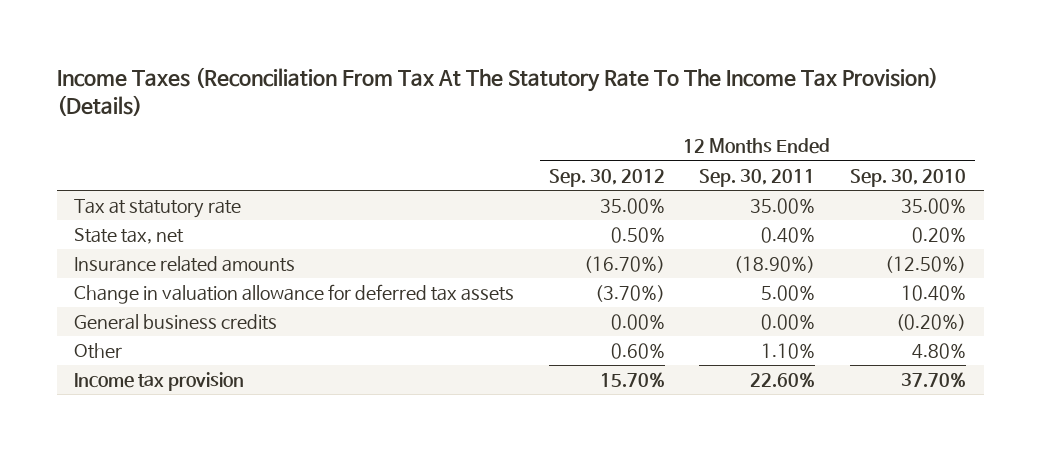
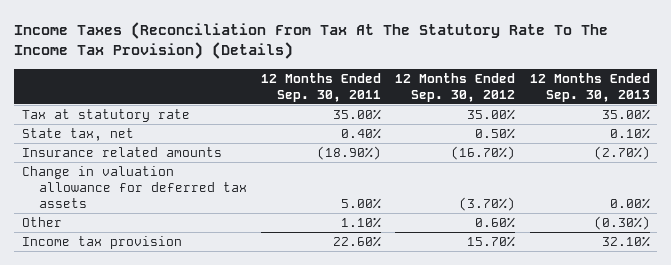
[850,168,967,187] Sep. 30, 2010 -> none
none -> [529,72,650,102] 12 Months Ended Sep. 30, 2013
[73,314,277,331] General business credits -> none

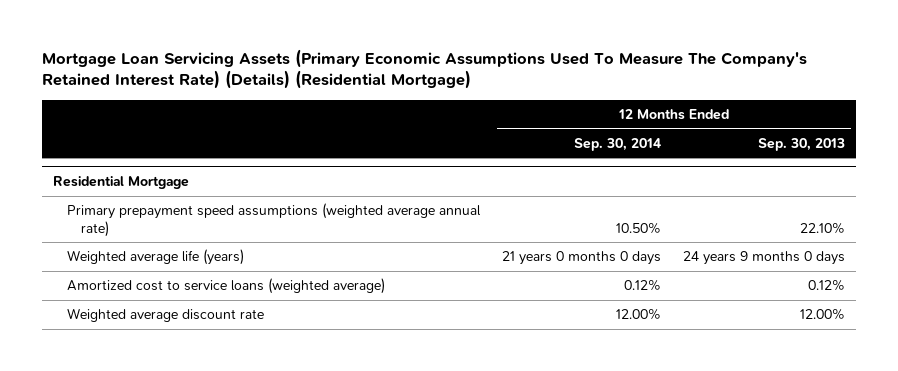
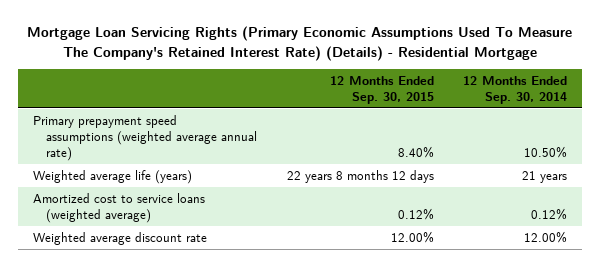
[41,48,807,90] Mortgage Loan Servicing Assets (Primary Economic Assumptions Used To Measure The Company's Retained Interest Rate) (Details) (Residential Mortgage) -> [27,26,573,61] Mortgage Loan Servicing Rights (Primary Economic Assumptions Used To Measure The Company's Retained Interest Rate) (Details) - Residential Mortgage
[758,137,846,151] Sep. 30, 2013 -> none
none -> [329,75,434,104] 12 Months Ended Sep. 30, 2015
[52,176,189,190] Residential Mortgage -> none
[502,251,662,266] 21 years 0 months 0 days -> [522,170,568,183] 21 years

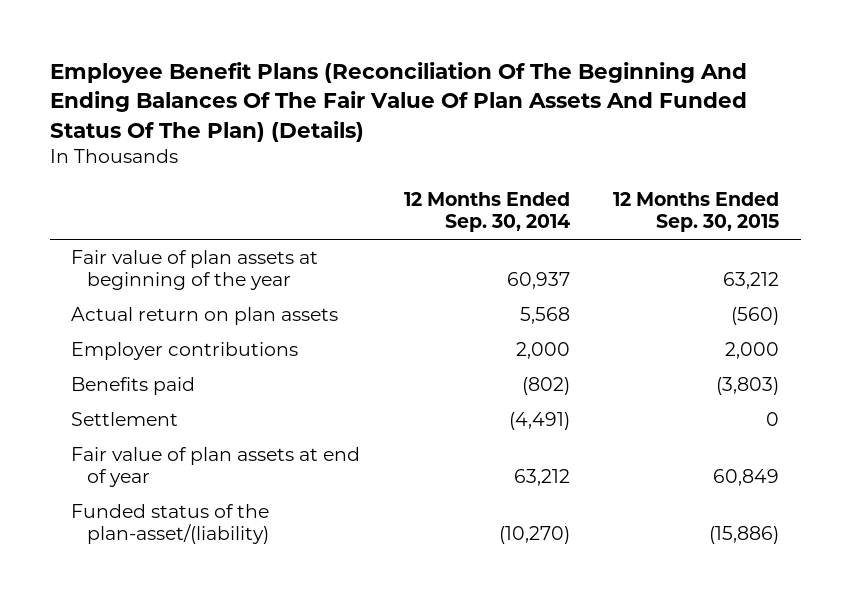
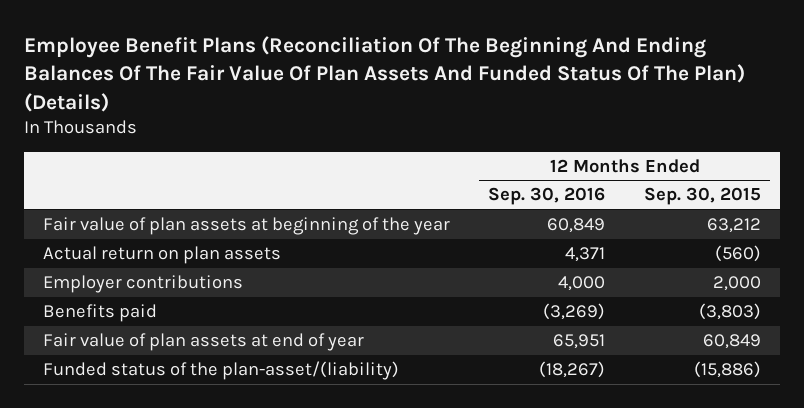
[403,192,570,233] 12 Months Ended Sep. 30, 2014 -> none
none -> [488,187,606,206] Sep. 30, 2016
[71,412,179,427] Settlement -> none

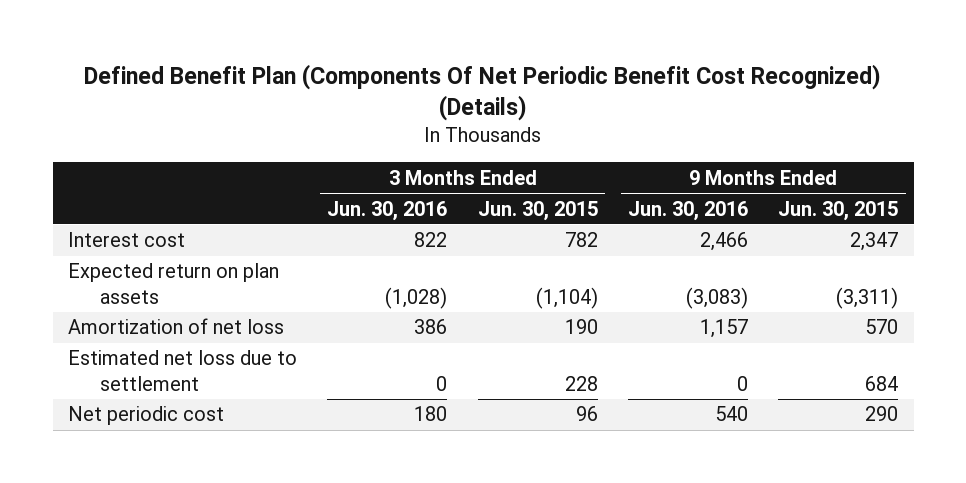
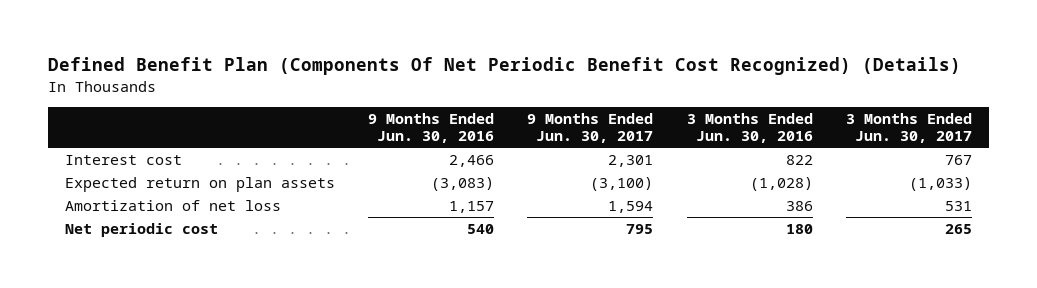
[477,200,598,221] Jun. 30, 2015 -> none
[778,200,899,221] Jun. 30, 2015 -> none
none -> [527,112,654,144] 9 Months Ended Jun. 30, 2017
none -> [846,112,973,144] 3 Months Ended Jun. 30, 2017
[68,350,298,391] Estimated net loss due to settlement -> none

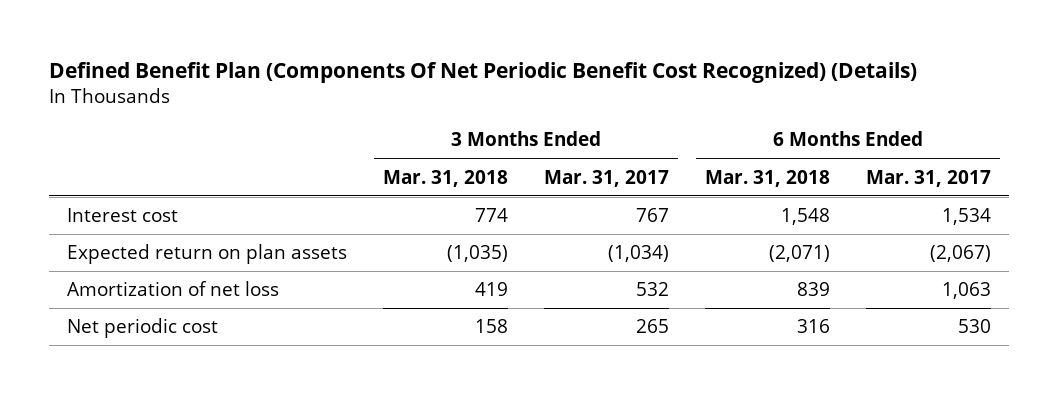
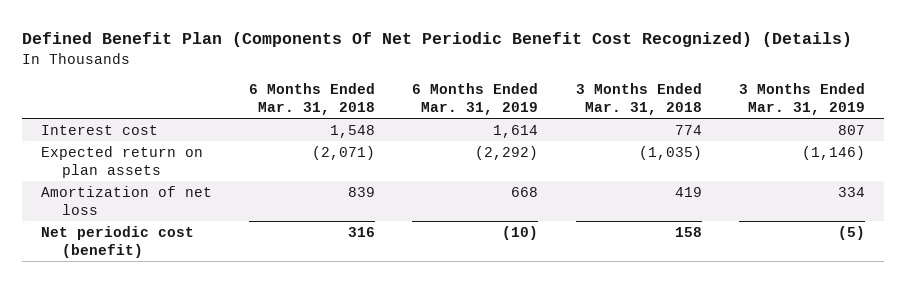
[544,169,670,187] Mar. 31, 2017 -> none
[865,169,991,187] Mar. 31, 2017 -> none
none -> [412,83,539,115] 6 Months Ended Mar. 31, 2019
none -> [738,83,865,115] 3 Months Ended Mar. 31, 2019
[67,318,219,339] Net periodic cost -> [40,225,194,258] Net periodic cost (benefit)

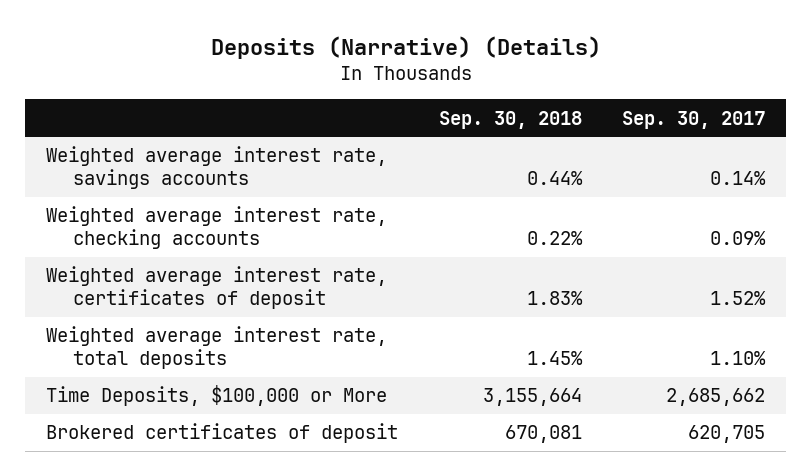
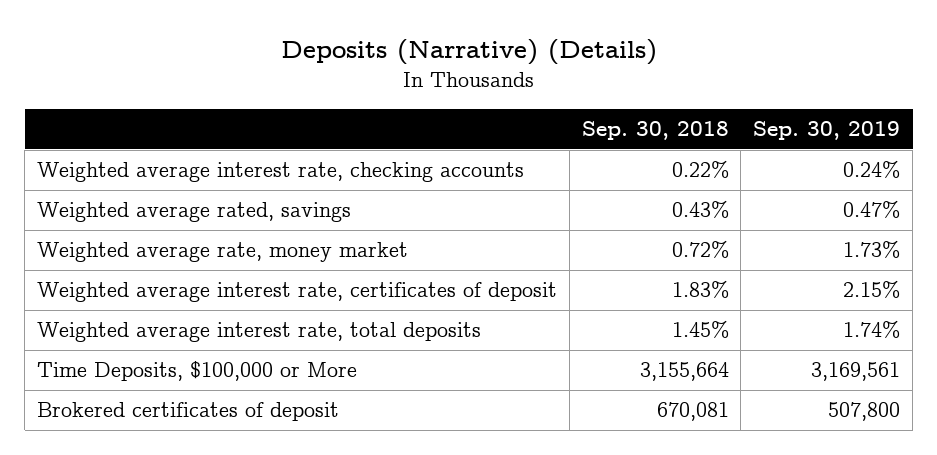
[622,110,766,129] Sep. 30, 2017 -> none
none -> [753,121,901,141] Sep. 30, 2019
[45,146,387,189] Weighted average interest rate, savings accounts -> none
none -> [37,202,352,223] Weighted average rated, savings
none -> [37,242,409,263] Weighted average rate, money market

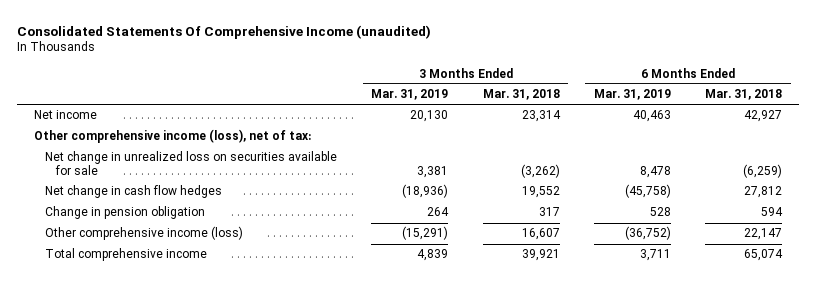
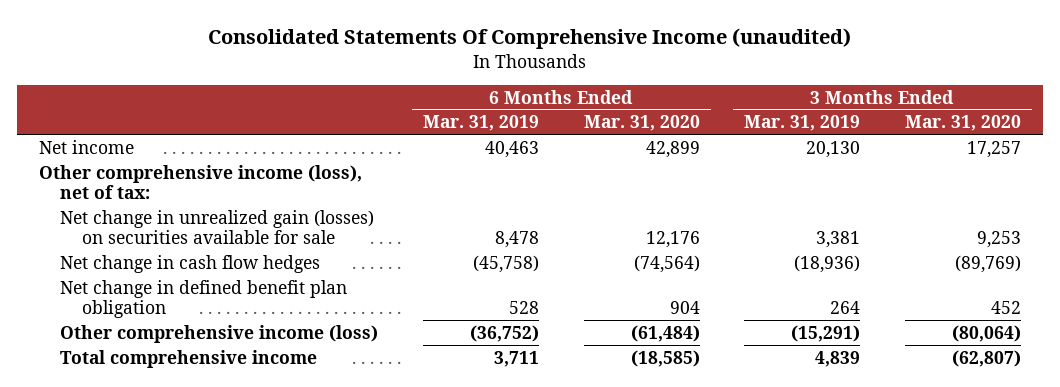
[482,89,560,101] Mar. 31, 2018 -> none
[705,89,783,101] Mar. 31, 2018 -> none
none -> [583,115,700,132] Mar. 31, 2020
none -> [904,115,1021,132] Mar. 31, 2020
[45,151,338,176] Net change in unrealized loss on securities available for sale -> [60,209,375,244] Net change in unrealized gain (losses) on securities available for sale
[45,206,206,220] Change in pension obligation -> [60,279,348,318] Net change in defined benefit plan obligation

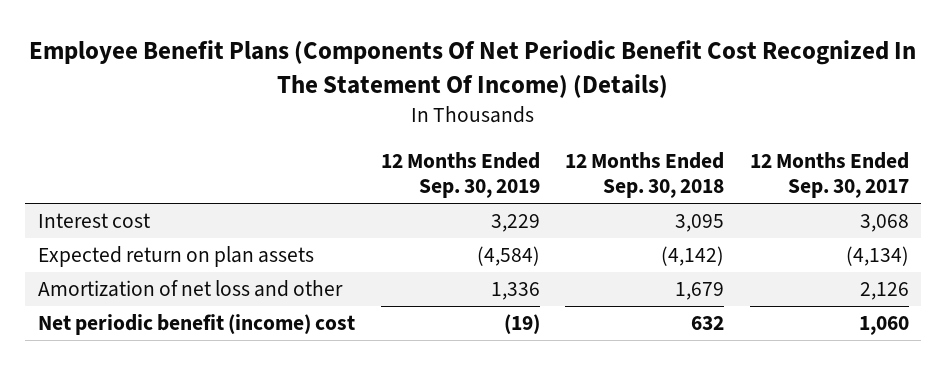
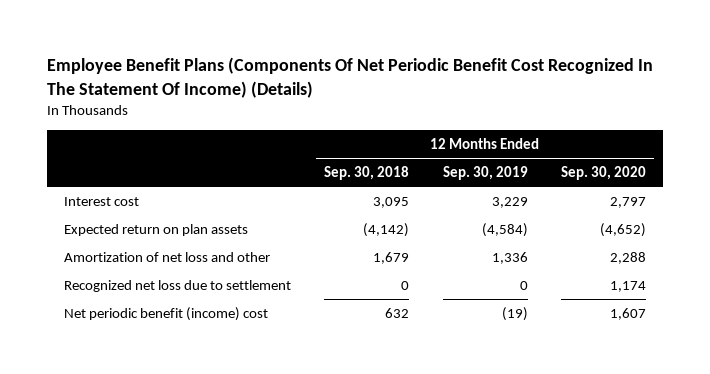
[749,151,909,199] 12 Months Ended Sep. 30, 2017 -> none
none -> [561,166,647,181] Sep. 30, 2020
none -> [64,279,292,292] Recognized net loss due to settlement

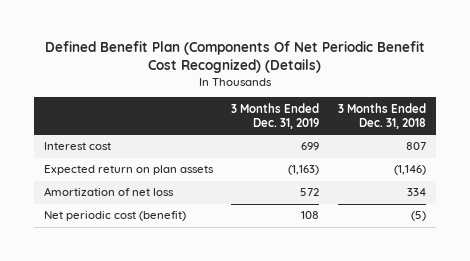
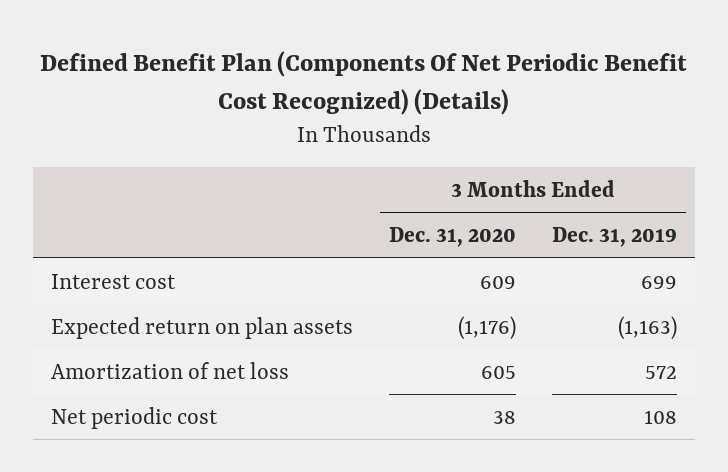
[338,102,427,129] 3 Months Ended Dec. 31, 2018 -> none
none -> [388,226,516,247] Dec. 31, 2020
[43,211,186,222] Net periodic cost (benefit) -> [50,406,218,429] Net periodic cost

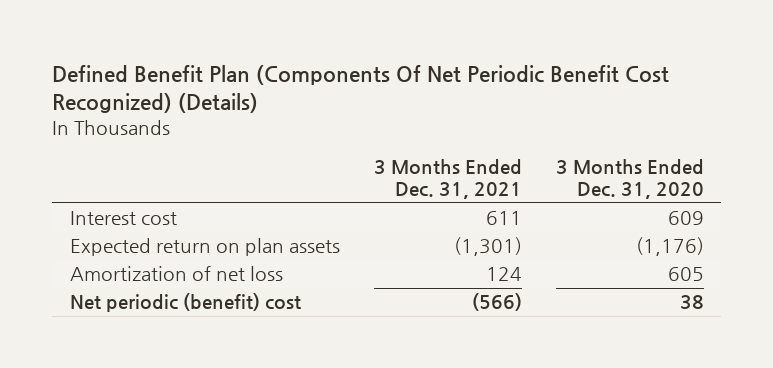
[551,226,677,247] Dec. 31, 2019 -> none
none -> [373,158,522,200] 3 Months Ended Dec. 31, 2021
[50,406,218,429] Net periodic cost -> [69,293,301,313] Net periodic (benefit) cost

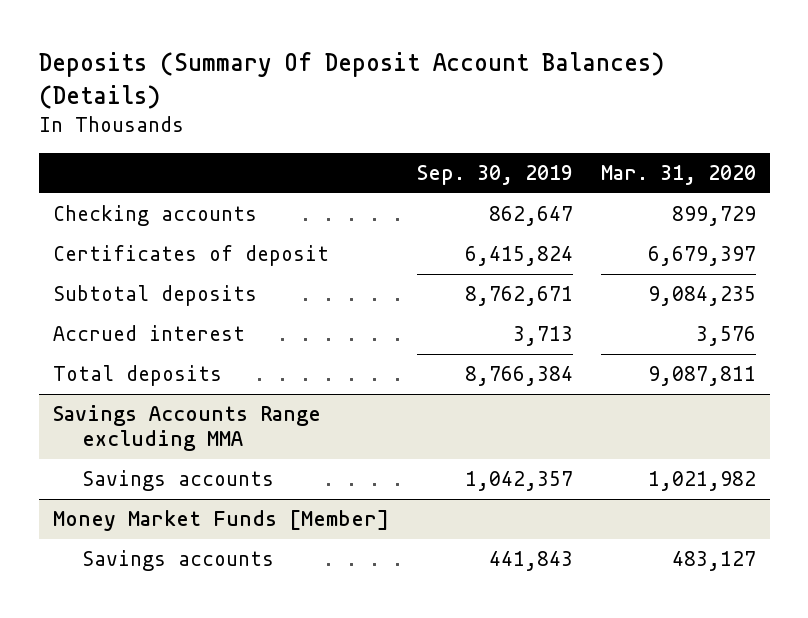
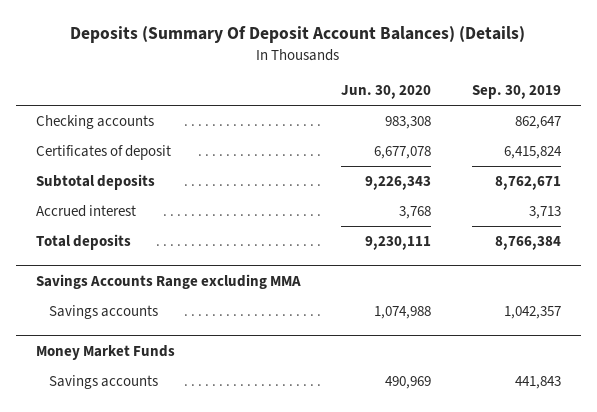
[600,165,756,186] Mar. 31, 2020 -> none
none -> [341,85,432,100] Jun. 30, 2020
[52,510,389,532] Money Market Funds [Member] -> [35,344,175,360] Money Market Funds

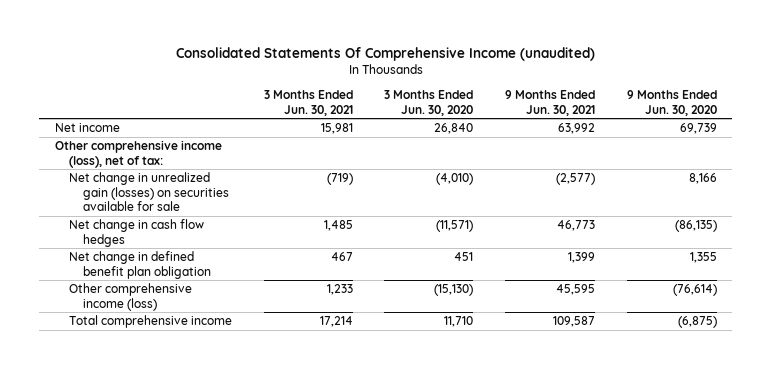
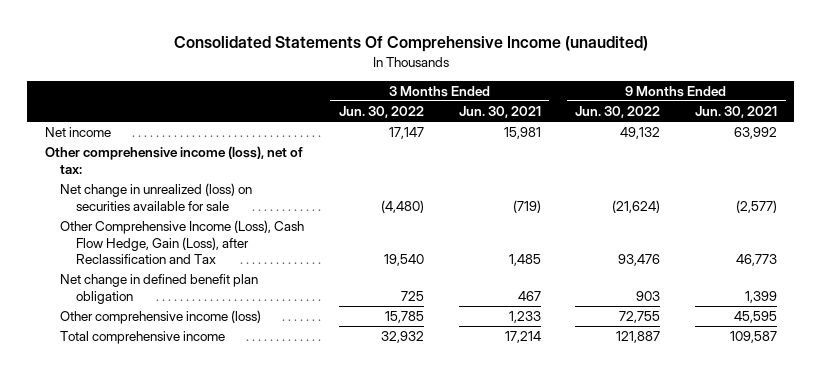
[384,90,474,116] 3 Months Ended Jun. 30, 2020 -> none
[626,90,717,116] 9 Months Ended Jun. 30, 2020 -> none
none -> [338,106,424,119] Jun. 30, 2022
none -> [575,106,661,119] Jun. 30, 2022
[69,172,230,212] Net change in unrealized gain (losses) on securities available for sale -> [60,183,253,211] Net change in unrealized (loss) on securities available for sale
[69,219,205,247] Net change in cash flow hedges -> [60,220,305,265] Other Comprehensive Income (Loss), Cash Flow Hedge, Gain (Loss), after Reclassification and Tax

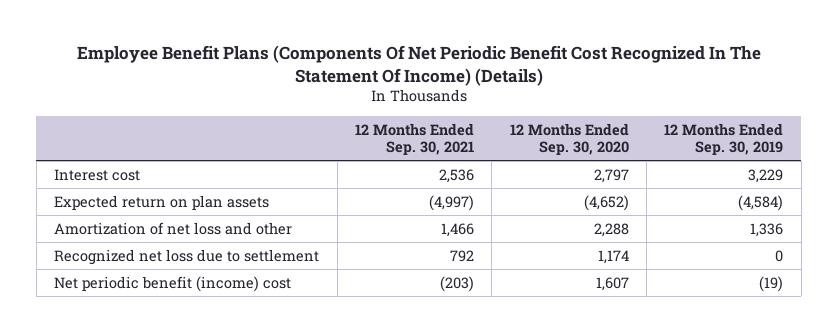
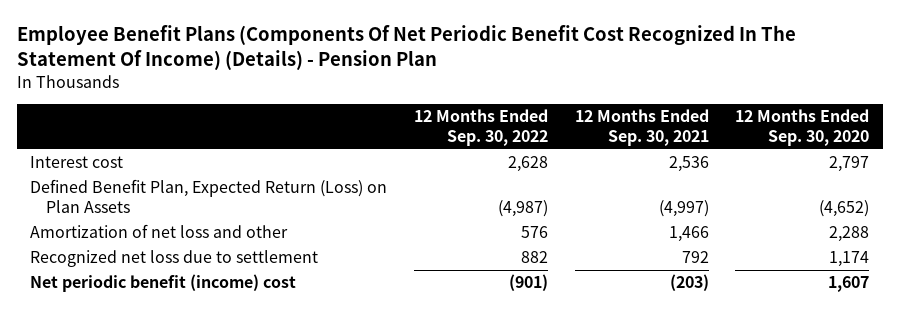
[76,45,761,86] Employee Benefit Plans (Components Of Net Periodic Benefit Cost Recognized In The Statement Of Income) (Details) -> [16,25,796,71] Employee Benefit Plans (Components Of Net Periodic Benefit Cost Recognized In The Statement Of Income) (Details) - Pension Plan
[664,122,784,156] 12 Months Ended Sep. 30, 2019 -> none
none -> [413,109,548,147] 12 Months Ended Sep. 30, 2022
[54,194,270,210] Expected return on plan assets -> [30,179,388,214] Defined Benefit Plan, Expected Return (Loss) on Plan Assets

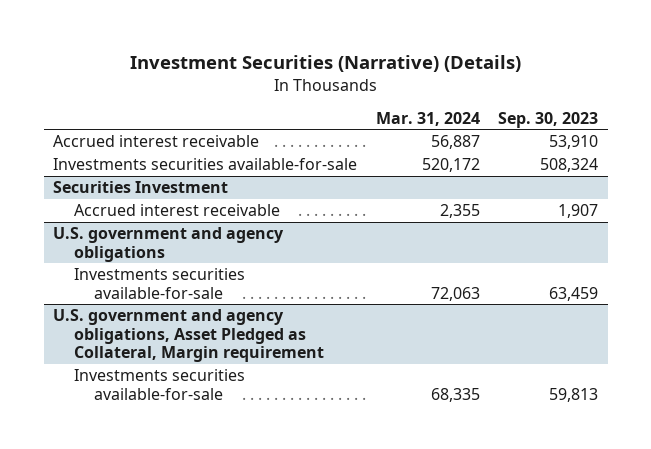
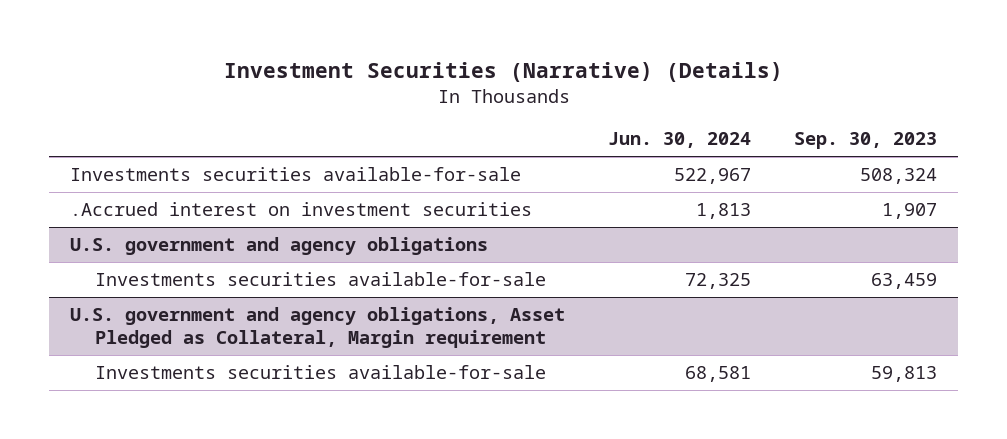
[375,111,480,126] Mar. 31, 2024 -> none
none -> [608,132,752,149] Jun. 30, 2024
[53,135,260,148] Accrued interest receivable -> none
[53,181,229,194] Securities Investment -> none
[73,204,280,217] Accrued interest receivable -> [70,202,533,217] .Accrued interest on investment securities

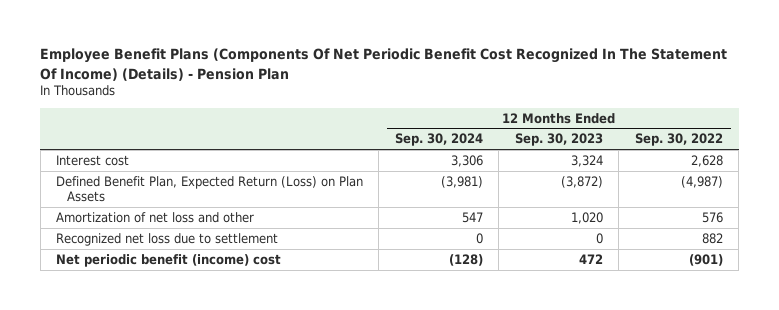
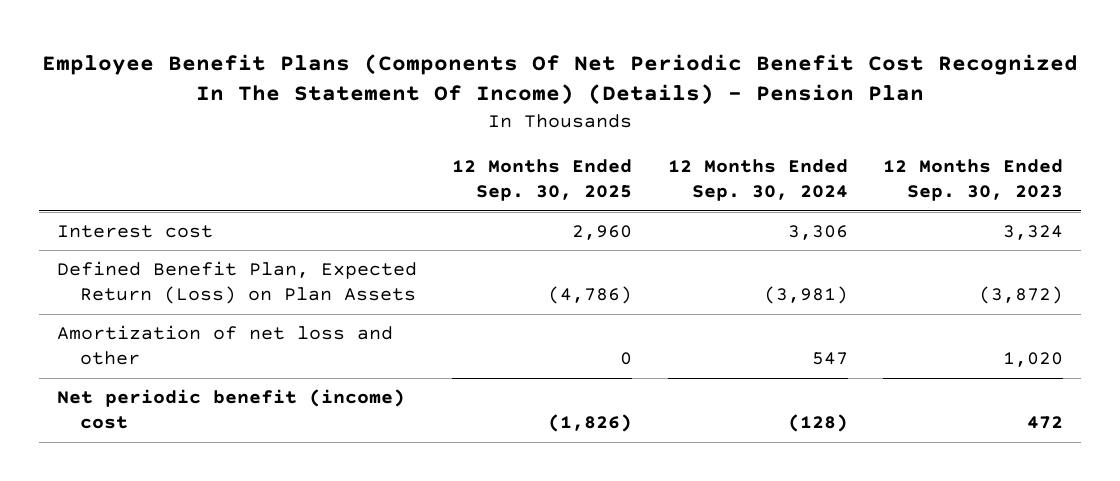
[634,133,723,147] Sep. 30, 2022 -> none
none -> [452,158,633,202] 12 Months Ended Sep. 30, 2025
[56,232,279,246] Recognized net loss due to settlement -> none

